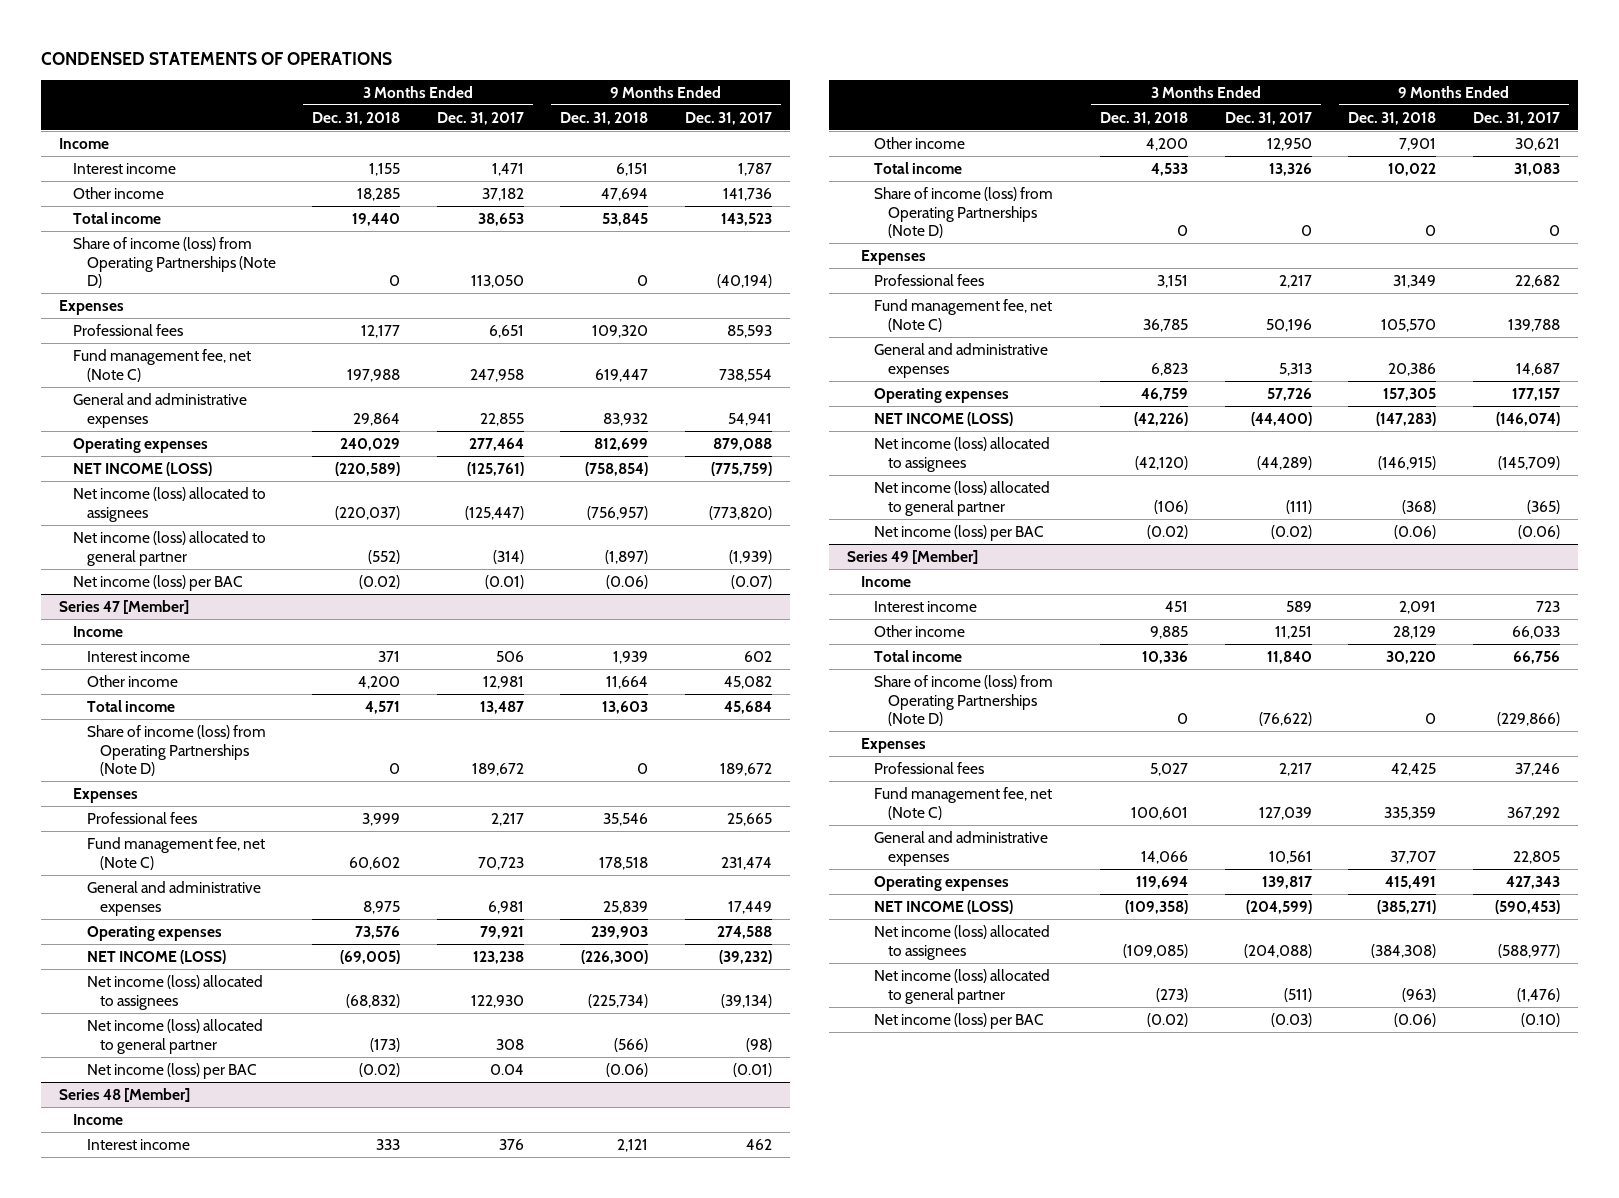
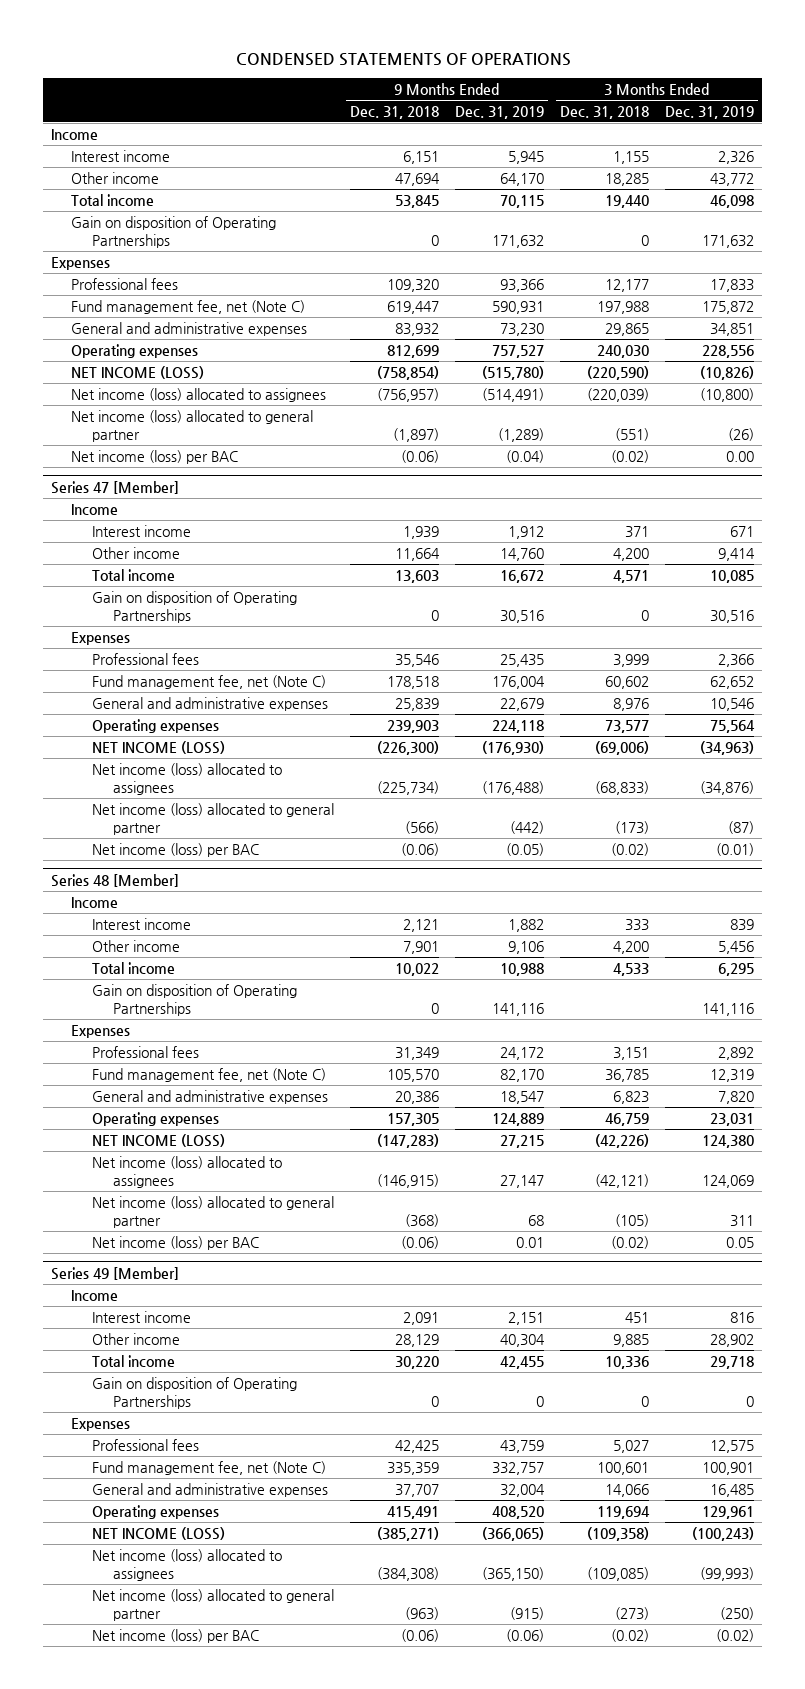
[436,111,524,125] Dec. 31, 2017 -> none
[684,111,772,125] Dec. 31, 2017 -> none
none -> [455,105,545,119] Dec. 31, 2019
none -> [665,105,755,119] Dec. 31, 2019
[72,236,276,289] Share of income (loss) from Operating Partnerships (Note D) -> none
none -> [71,215,277,248] Gain on disposition of Operating Partnerships
[353,412,401,426] 29,864 -> [605,322,650,336] 29,865
[340,437,401,451] 240,029 -> [597,344,650,358] 240,030
[335,461,401,476] (220,589) -> [587,365,650,380] (220,590)
[335,505,401,520] (220,037) -> [587,387,650,402] (220,039)
[368,549,401,564] (552) -> [615,427,650,441] (551)
[86,724,266,777] Share of income (loss) from Operating Partnerships (Note D) -> none
none -> [92,590,298,623] Gain on disposition of Operating Partnerships
[363,900,401,914] 8,975 -> [613,697,650,711] 8,976
[355,925,401,939] 73,576 -> [605,719,650,733] 73,577
[340,949,401,964] (69,005) -> [595,740,650,755] (69,006)
[346,993,401,1008] (68,832) -> [595,780,650,795] (68,833)
[874,186,1054,239] Share of income (loss) from Operating Partnerships (Note D) -> none
none -> [92,983,298,1016] Gain on disposition of Operating Partnerships
[1134,455,1188,470] (42,120) -> [595,1173,650,1188] (42,121)
[1153,499,1188,514] (106) -> [615,1213,650,1227] (105)
[874,674,1054,727] Share of income (loss) from Operating Partnerships (Note D) -> none
none -> [92,1376,298,1409] Gain on disposition of Operating Partnerships

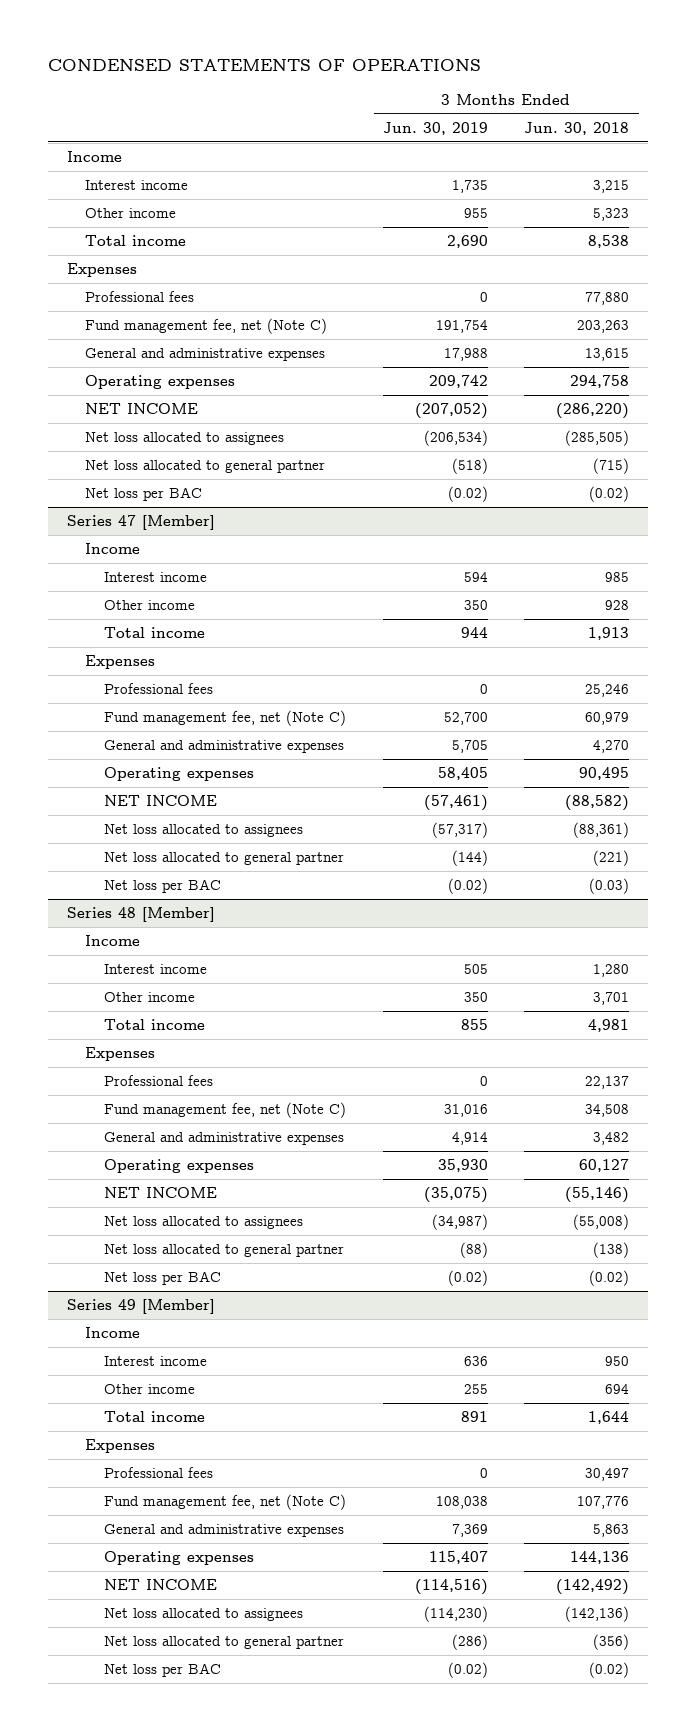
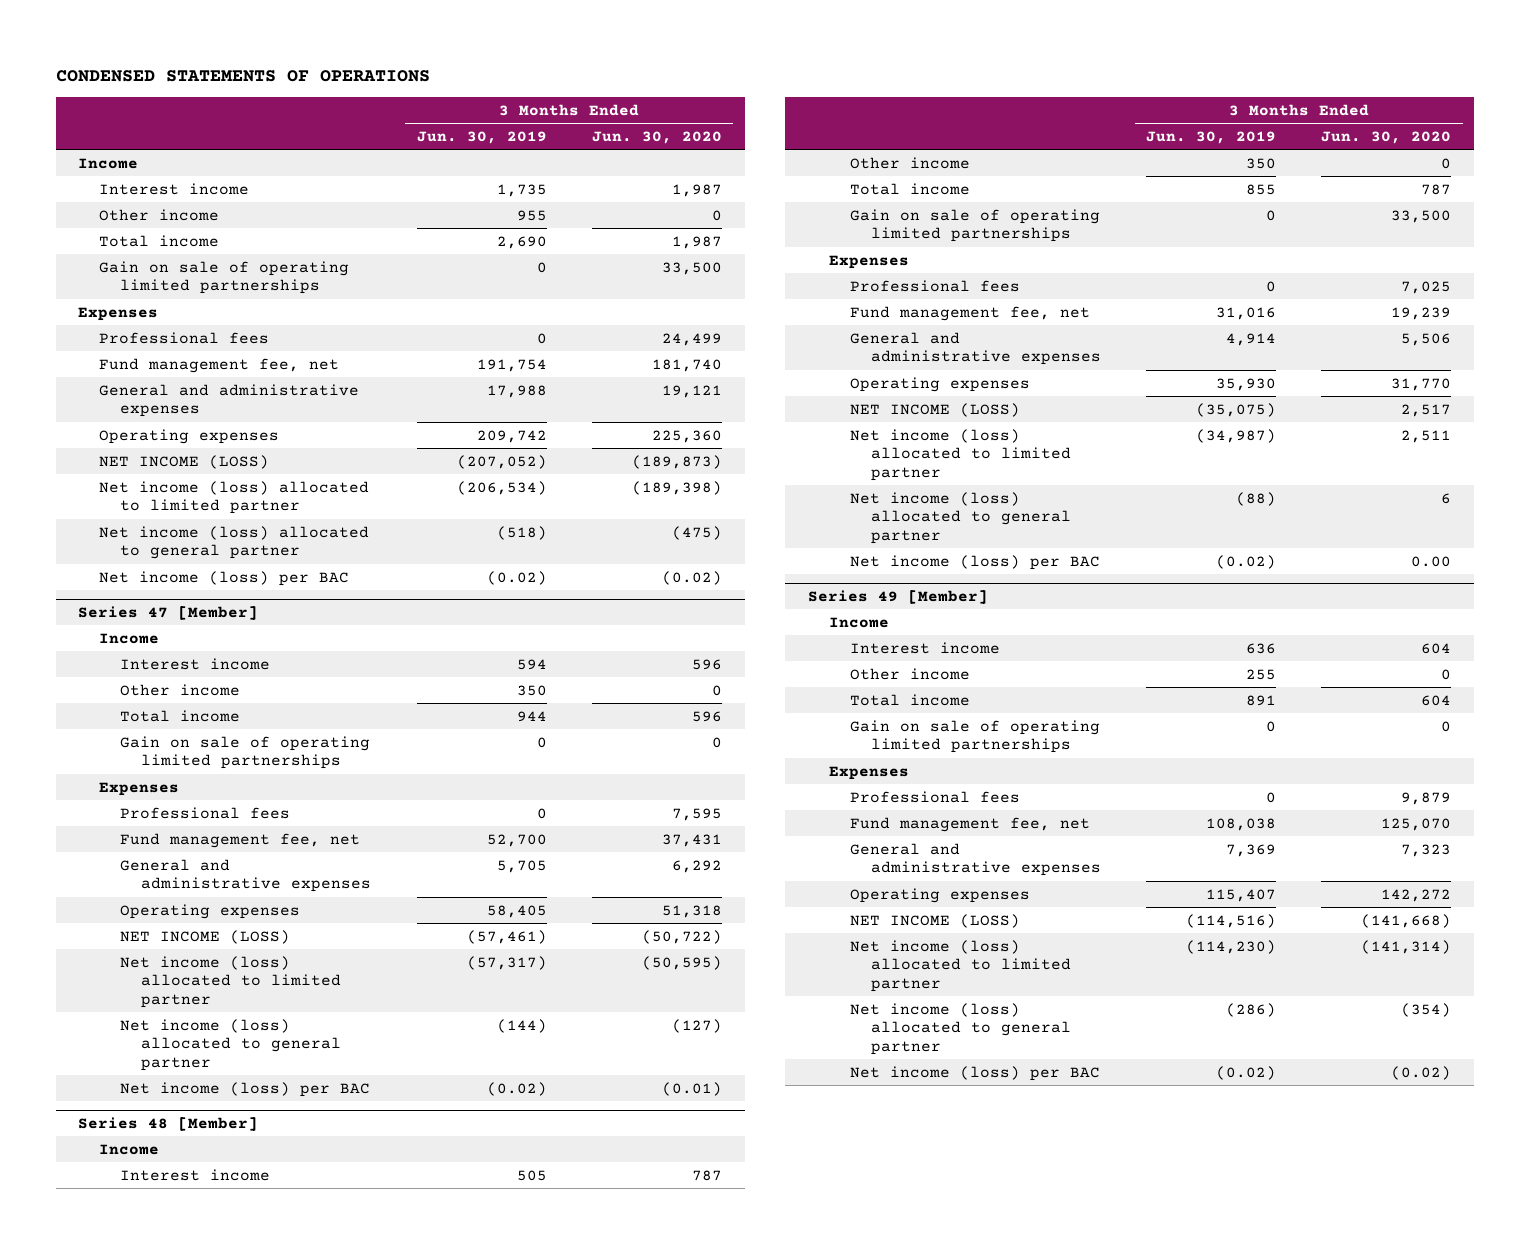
[524,121,630,135] Jun. 30, 2018 -> none
none -> [591,130,722,144] Jun. 30, 2020
none -> [99,260,350,295] Gain on sale of operating limited partnerships
[85,317,328,334] Fund management fee, net (Note C) -> [99,357,340,373] Fund management fee, net
[85,402,199,414] NET INCOME -> [99,454,270,469] NET INCOME (LOSS)
[85,431,285,445] Net loss allocated to assignees -> [99,480,370,515] Net income (loss) allocated to limited partner
[85,459,326,473] Net loss allocated to general partner -> [99,525,370,560] Net income (loss) allocated to general partner
[85,486,203,501] Net loss per BAC -> [99,570,350,586] Net income (loss) per BAC
none -> [120,735,371,770] Gain on sale of operating limited partnerships
[104,709,347,726] Fund management fee, net (Note C) -> [120,832,361,848] Fund management fee, net
[104,794,218,806] NET INCOME -> [120,929,291,944] NET INCOME (LOSS)
[104,823,304,837] Net loss allocated to assignees -> [120,955,342,1009] Net income (loss) allocated to limited partner
[104,851,345,865] Net loss allocated to general partner -> [120,1018,342,1072] Net income (loss) allocated to general partner
[104,878,222,893] Net loss per BAC -> [120,1081,371,1097] Net income (loss) per BAC
none -> [849,208,1100,243] Gain on sale of operating limited partnerships
[104,1101,347,1118] Fund management fee, net (Note C) -> [849,305,1090,321] Fund management fee, net
[104,1186,218,1198] NET INCOME -> [849,402,1020,417] NET INCOME (LOSS)
[104,1215,304,1229] Net loss allocated to assignees -> [849,428,1071,482] Net income (loss) allocated to limited partner
[104,1243,345,1257] Net loss allocated to general partner -> [849,491,1071,545] Net income (loss) allocated to general partner
[104,1270,222,1285] Net loss per BAC -> [849,554,1100,570] Net income (loss) per BAC
none -> [849,719,1100,754] Gain on sale of operating limited partnerships
[104,1493,347,1510] Fund management fee, net (Note C) -> [849,816,1090,832] Fund management fee, net
[104,1578,218,1590] NET INCOME -> [849,913,1020,928] NET INCOME (LOSS)
[104,1607,304,1621] Net loss allocated to assignees -> [849,939,1071,993] Net income (loss) allocated to limited partner
[104,1635,345,1649] Net loss allocated to general partner -> [849,1002,1071,1056] Net income (loss) allocated to general partner
[104,1662,222,1677] Net loss per BAC -> [849,1065,1100,1081] Net income (loss) per BAC

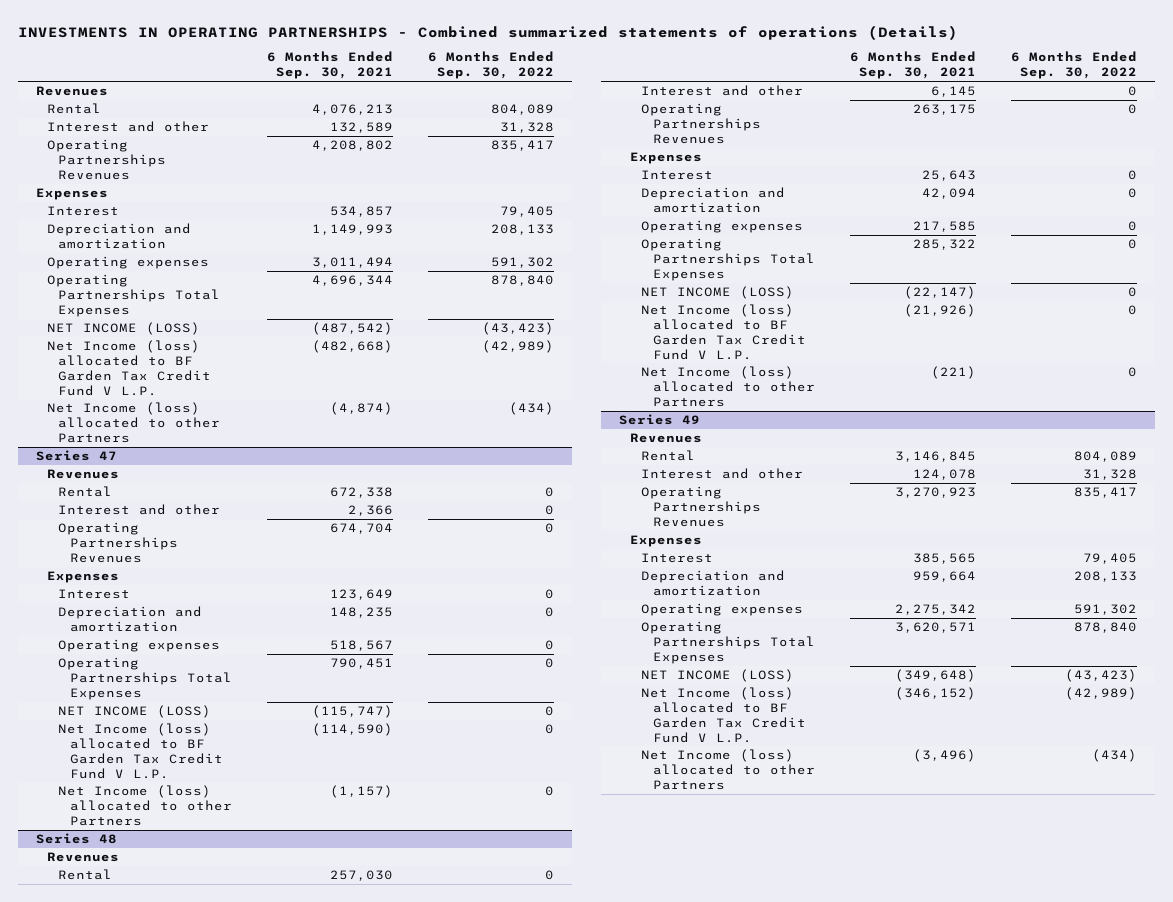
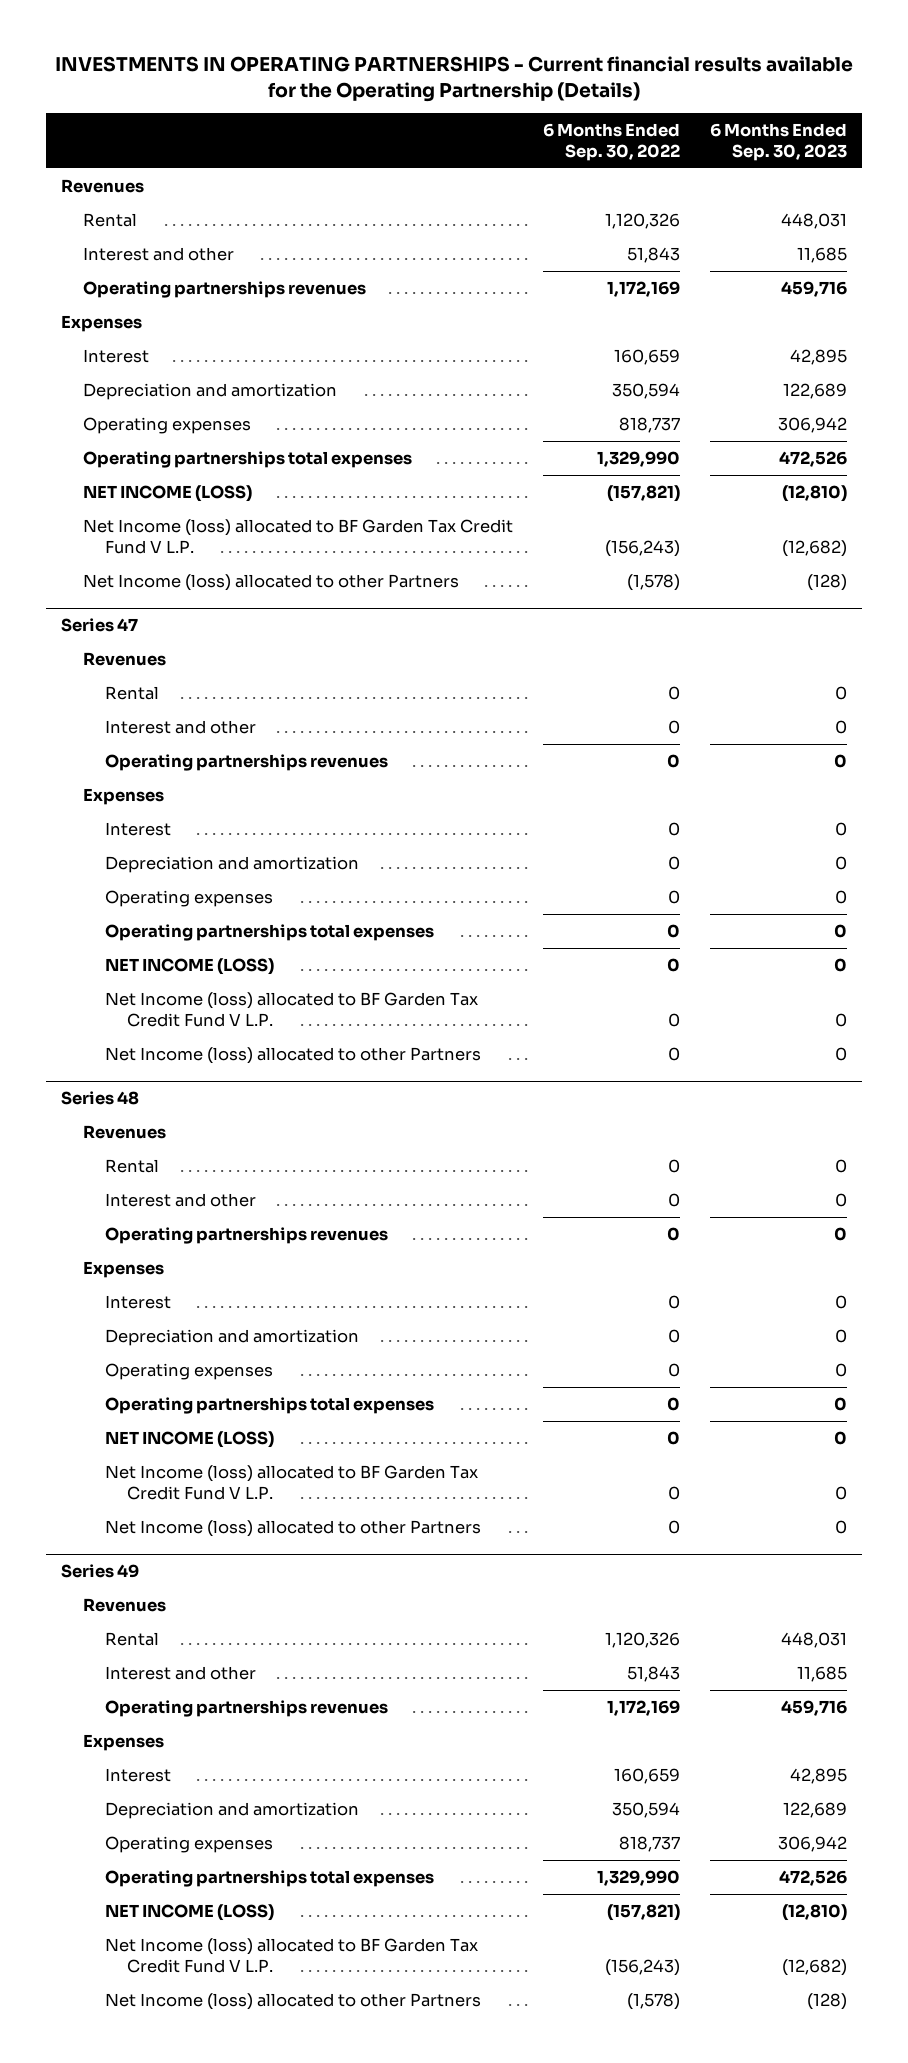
[18,24,959,40] INVESTMENTS IN OPERATING PARTNERSHIPS - Combined summarized statements of operations (Details) -> [54,56,853,102] INVESTMENTS IN OPERATING PARTNERSHIPS - Current financial results available for the Operating Partnership (Details)
[266,51,393,80] 6 Months Ended Sep. 30, 2021 -> none
none -> [710,122,848,161] 6 Months Ended Sep. 30, 2023
[491,104,555,116] 804,089 -> [604,212,680,229] 1,120,326
[500,122,555,134] 31,328 -> [626,246,680,263] 51,843
[47,139,167,180] Operating Partnerships Revenues -> [82,280,366,298] Operating partnerships revenues
[491,140,555,152] 835,417 -> [606,280,680,297] 1,172,169
[500,206,555,218] 79,405 -> [613,348,680,365] 160,659
[491,224,555,236] 208,133 -> [611,382,680,399] 350,594
[491,257,555,269] 591,302 -> [618,416,680,433] 818,737
[47,274,221,317] Operating Partnerships Total Expenses -> [82,450,412,468] Operating partnerships total expenses
[491,275,555,287] 878,840 -> [596,450,680,467] 1,329,990
[482,322,555,336] (43,423) -> [606,484,680,502] (157,821)
[482,340,555,354] (42,989) -> [604,539,680,557] (156,243)
[509,402,555,416] (434) -> [626,573,680,591] (1,578)
[58,522,178,563] Operating Partnerships Revenues -> [104,753,388,771] Operating partnerships revenues
[58,657,232,700] Operating Partnerships Total Expenses -> [104,923,434,941] Operating partnerships total expenses
[641,103,761,144] Operating Partnerships Revenues -> [104,1226,388,1244] Operating partnerships revenues
[641,238,815,281] Operating Partnerships Total Expenses -> [104,1396,434,1414] Operating partnerships total expenses
[1073,451,1137,463] 804,089 -> [604,1631,680,1648] 1,120,326
[1082,469,1137,481] 31,328 -> [626,1665,680,1682] 51,843
[641,486,761,527] Operating Partnerships Revenues -> [104,1699,388,1717] Operating partnerships revenues
[1073,487,1137,499] 835,417 -> [606,1699,680,1716] 1,172,169
[1082,553,1137,565] 79,405 -> [613,1767,680,1784] 160,659
[1073,571,1137,583] 208,133 -> [611,1801,680,1818] 350,594
[1073,604,1137,616] 591,302 -> [618,1835,680,1852] 818,737
[641,621,815,664] Operating Partnerships Total Expenses -> [104,1869,434,1887] Operating partnerships total expenses
[1073,622,1137,634] 878,840 -> [596,1869,680,1886] 1,329,990
[1064,669,1137,683] (43,423) -> [606,1903,680,1921] (157,821)
[1064,687,1137,701] (42,989) -> [604,1958,680,1976] (156,243)
[1091,749,1137,763] (434) -> [626,1992,680,2010] (1,578)

